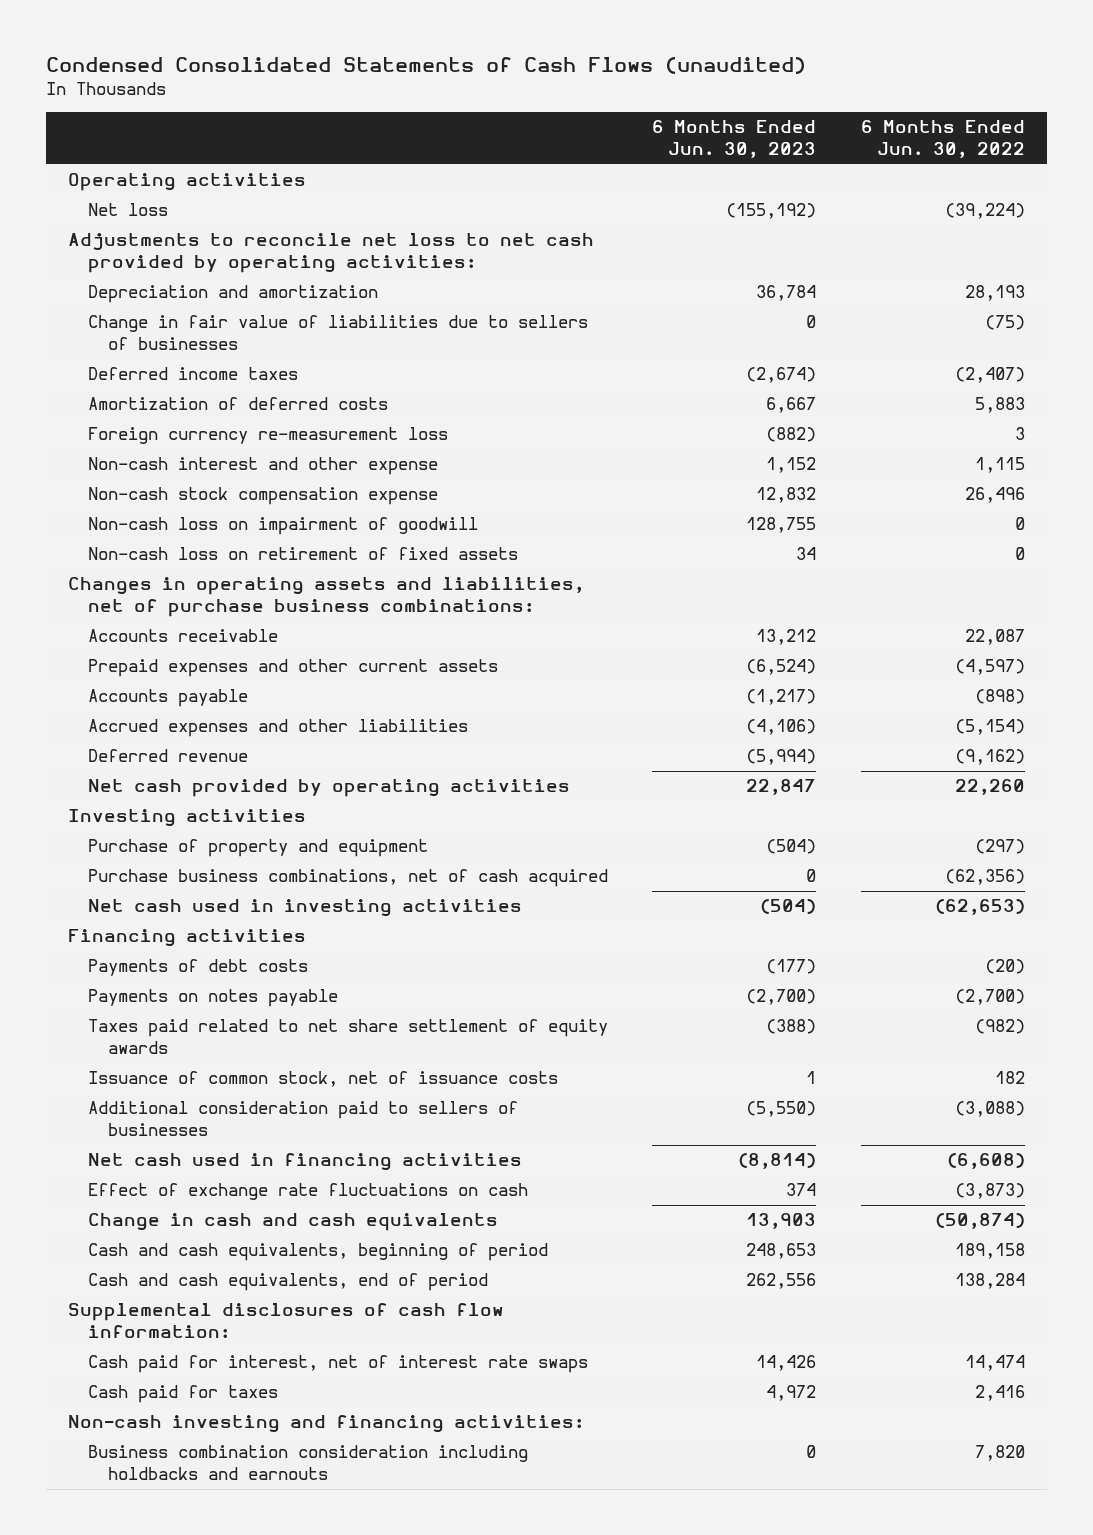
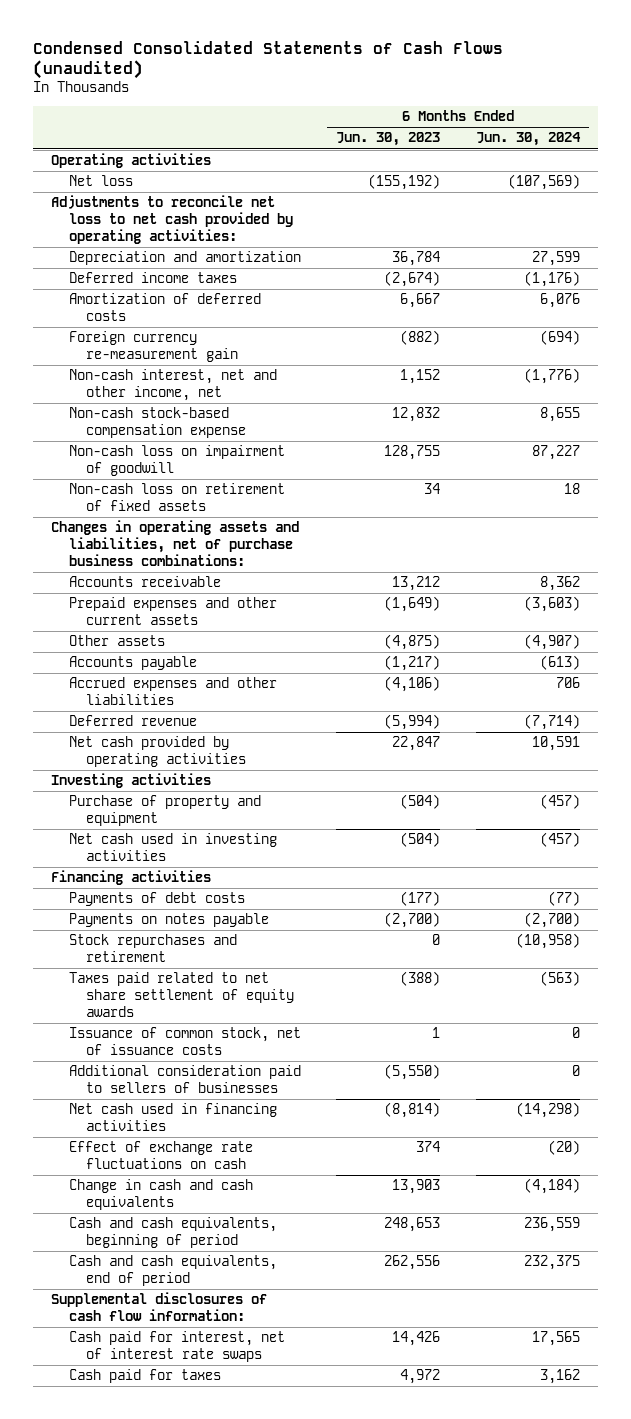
[860,120,1025,159] 6 Months Ended Jun. 30, 2022 -> none
none -> [475,132,581,147] Jun. 30, 2024
[87,315,588,351] Change in fair value of liabilities due to sellers of businesses -> none
[87,427,448,445] Foreign currency re-measurement loss -> [68,331,239,363] Foreign currency re-measurement gain
[87,457,438,476] Non-cash interest and other expense -> [68,369,277,402] Non-cash interest, net and other income, net
[87,487,438,506] Non-cash stock compensation expense -> [68,407,247,439] Non-cash stock-based compensation expense
[746,659,817,676] (6,524) -> [384,596,441,613] (1,649)
none -> [68,635,165,647] Other assets
[87,869,608,888] Purchase business combinations, net of cash acquired -> none
none -> [68,934,237,963] Stock repurchases and retirement
[67,1415,584,1434] Non-cash investing and financing activities: -> none
[87,1445,528,1481] Business combination consideration including holdbacks and earnouts -> none

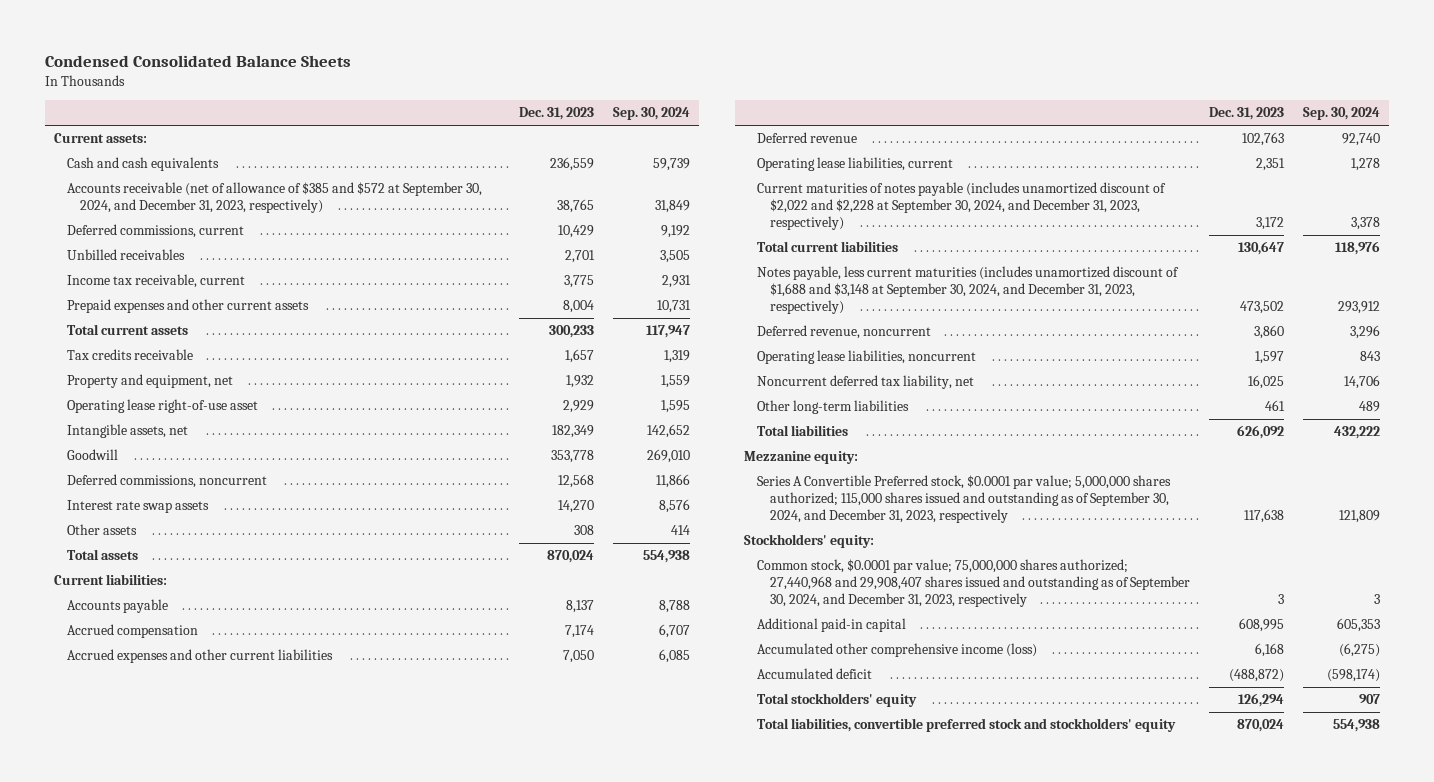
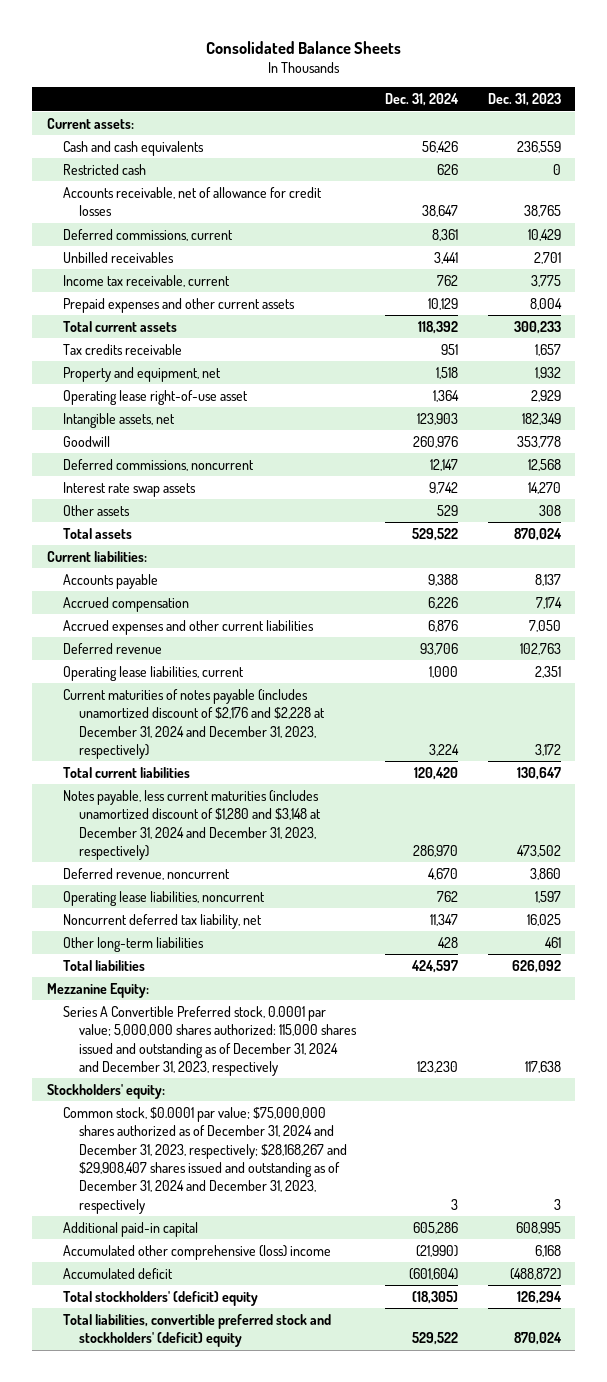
[44,54,351,67] Condensed Consolidated Balance Sheets -> [205,40,401,54] Consolidated Balance Sheets
[612,107,690,121] Sep. 30, 2024 -> none
none -> [385,93,460,107] Dec. 31, 2024
none -> [62,163,146,175] Restricted cash
[67,182,483,214] Accounts receivable (net of allowance of $385 and $572 at September 30, 2024, and December 31, 2023, respectively) -> [62,186,322,217] Accounts receivable, net of allowance for credit losses
[756,182,1166,231] Current maturities of notes payable (includes unamortized discount of $2,022 and $2,228 at September 30, 2024, and December 31, 2023, respectively) -> [62,688,325,759] Current maturities of notes payable (includes unamortized discount of $2,176 and $2,228 at December 31, 2024 and December 31, 2023, respectively)
[756,266,1179,315] Notes payable, less current maturities (includes unamortized discount of $1,688 and $3,148 at September 30, 2024, and December 31, 2023, respectively) -> [62,789,321,860] Notes payable, less current maturities (includes unamortized discount of $1,280 and $3,148 at December 31, 2024 and December 31, 2023, respectively)
[743,451,858,465] Mezzanine equity: -> [46,982,149,998] Mezzanine Equity:
[756,475,1171,524] Series A Convertible Preferred stock, $0.0001 par value; 5,000,000 shares authorized; 115,000 shares issued and outstanding as of September 30, 2024, and December 31, 2023, respectively -> [62,1005,357,1076] Series A Convertible Preferred stock, 0.0001 par value; 5,000,000 shares authorized: 115,000 shares issued and outstanding as of December 31, 2024 and December 31, 2023, respectively
[756,559,1190,608] Common stock, $0.0001 par value; 75,000,000 shares authorized; 27,440,968 and 29,908,407 shares issued and outstanding as of September 30, 2024, and December 31, 2023, respectively -> [62,1106,347,1214] Common stock, $0.0001 par value; $75,000,000 shares authorized as of December 31, 2024 and December 31, 2023, respectively; $28,168,267 and $29,908,407 shares issued and outstanding as of December 31, 2024 and December 31, 2023, respectively
[756,643,1037,658] Accumulated other comprehensive income (loss) -> [62,1244,331,1260] Accumulated other comprehensive (loss) income
[756,693,917,708] Total stockholders' equity -> [62,1290,258,1306] Total stockholders' (deficit) equity
[756,718,1176,733] Total liabilities, convertible preferred stock and stockholders' equity -> [62,1313,331,1348] Total liabilities, convertible preferred stock and stockholders' (deficit) equity

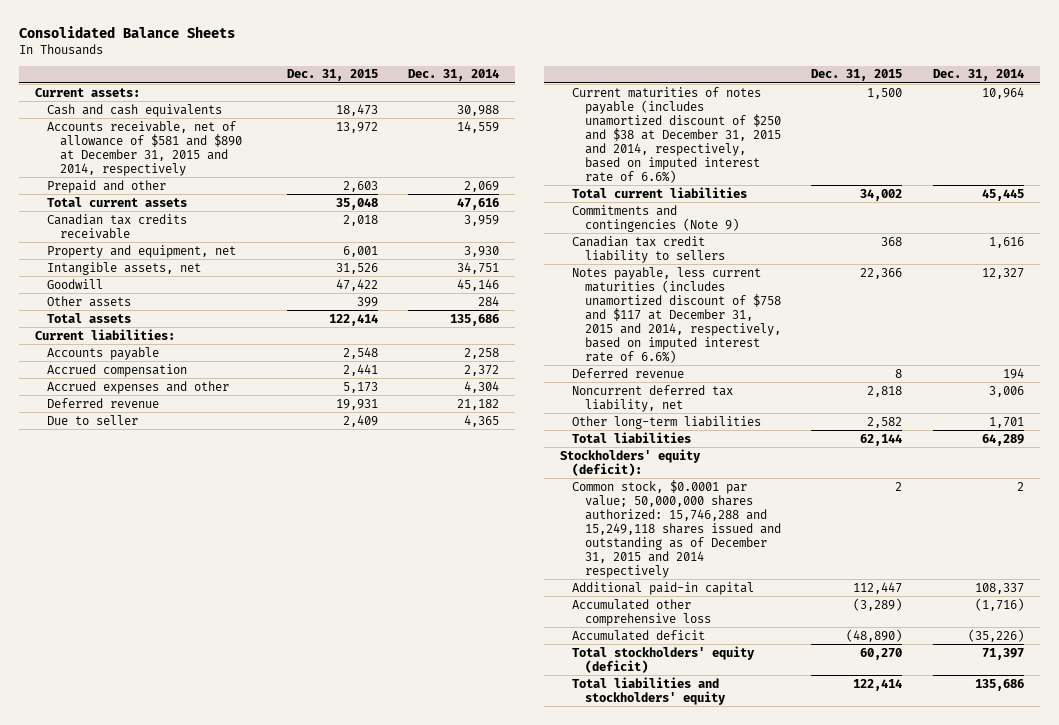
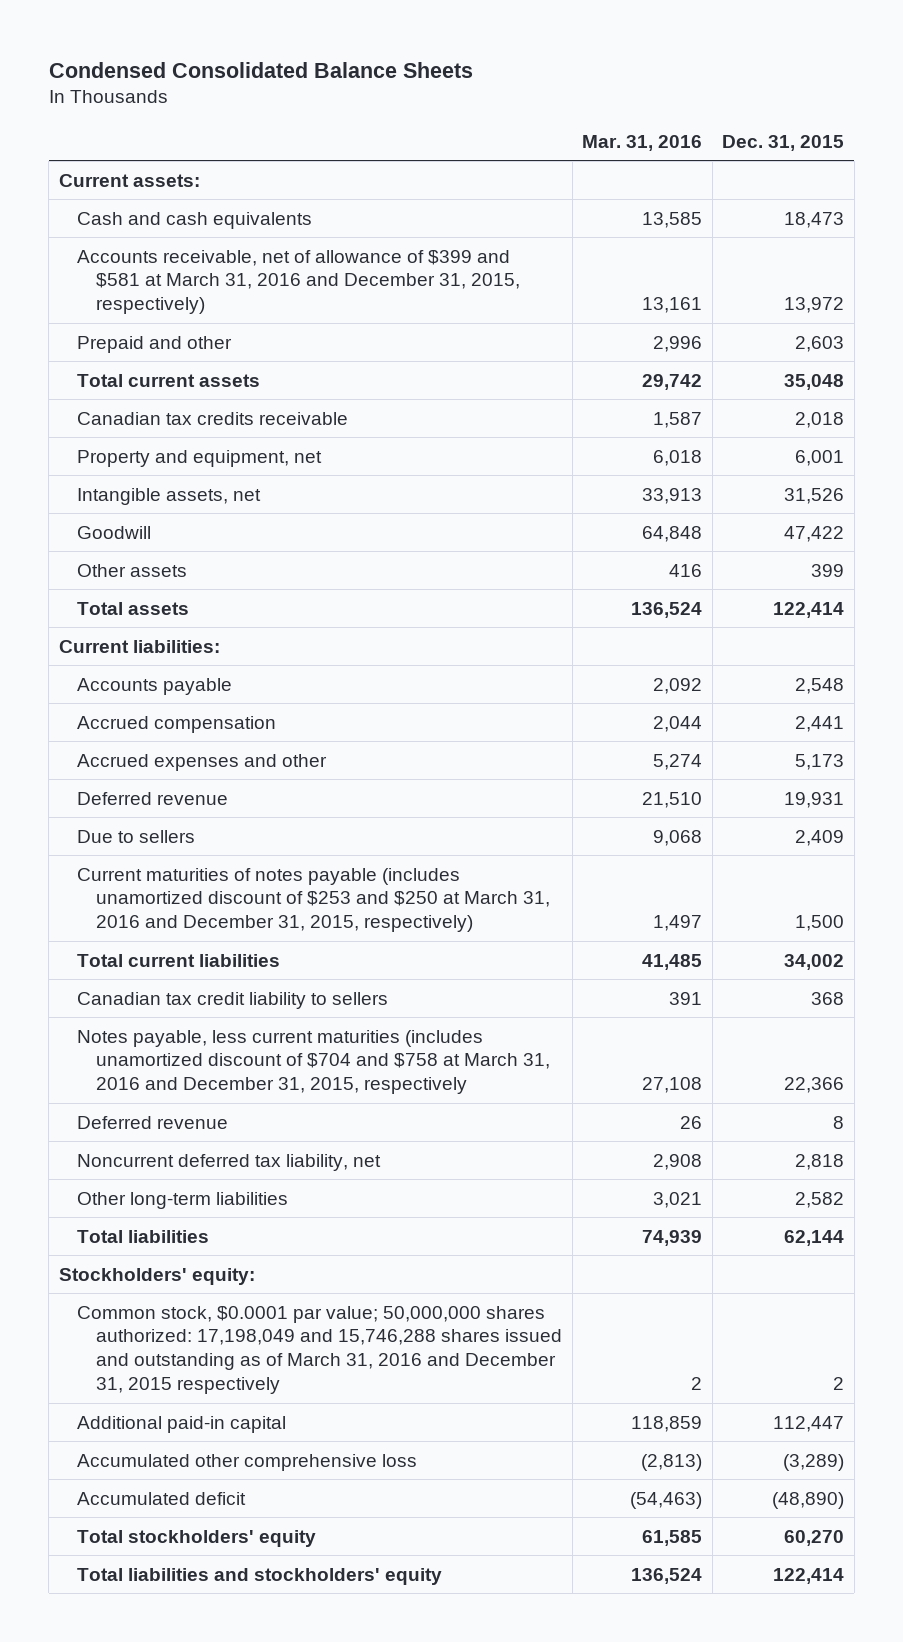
[19,25,236,38] Consolidated Balance Sheets -> [48,61,473,78] Condensed Consolidated Balance Sheets
[408,69,500,82] Dec. 31, 2014 -> none
none -> [582,134,703,151] Mar. 31, 2016
[47,120,242,176] Accounts receivable, net of allowance of $581 and $890 at December 31, 2015 and 2014, respectively -> [77,249,521,315] Accounts receivable, net of allowance of $399 and $581 at March 31, 2016 and December 31, 2015, respectively)
[47,414,139,425] Due to seller -> [77,829,196,843] Due to sellers
[572,86,781,184] Current maturities of notes payable (includes unamortized discount of $250 and $38 at December 31, 2015 and 2014, respectively, based on imputed interest rate of 6.6%) -> [77,867,551,933] Current maturities of notes payable (includes unamortized discount of $253 and $250 at March 31, 2016 and December 31, 2015, respectively)
[572,204,739,232] Commitments and contingencies (Note 9) -> none
[572,266,781,364] Notes payable, less current maturities (includes unamortized discount of $758 and $117 at December 31, 2015 and 2014, respectively, based on imputed interest rate of 6.6%) -> [77,1029,551,1095] Notes payable, less current maturities (includes unamortized discount of $704 and $758 at March 31, 2016 and December 31, 2015, respectively
[559,448,701,476] Stockholders' equity (deficit): -> [58,1267,255,1285] Stockholders' equity:
[572,479,781,579] Common stock, $0.0001 par value; 50,000,000 shares authorized: 15,746,288 and 15,249,118 shares issued and outstanding as of December 31, 2015 and 2014 respectively -> [77,1305,563,1394] Common stock, $0.0001 par value; 50,000,000 shares authorized: 17,198,049 and 15,746,288 shares issued and outstanding as of March 31, 2016 and December 31, 2015 respectively
[572,645,756,673] Total stockholders' equity (deficit) -> [77,1529,317,1547] Total stockholders' equity

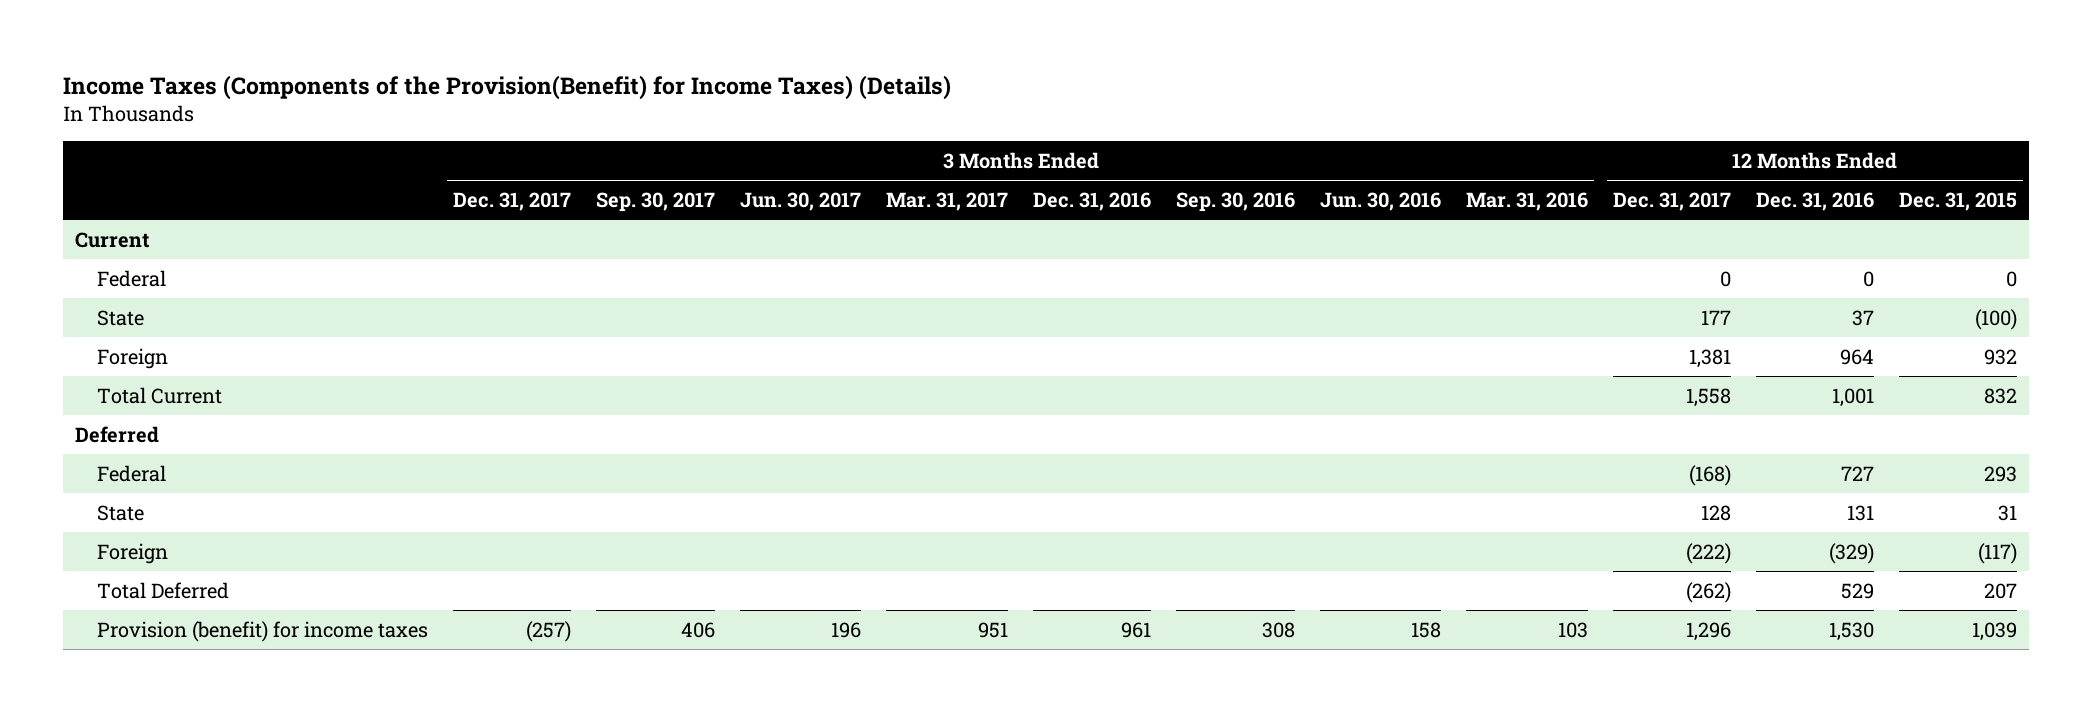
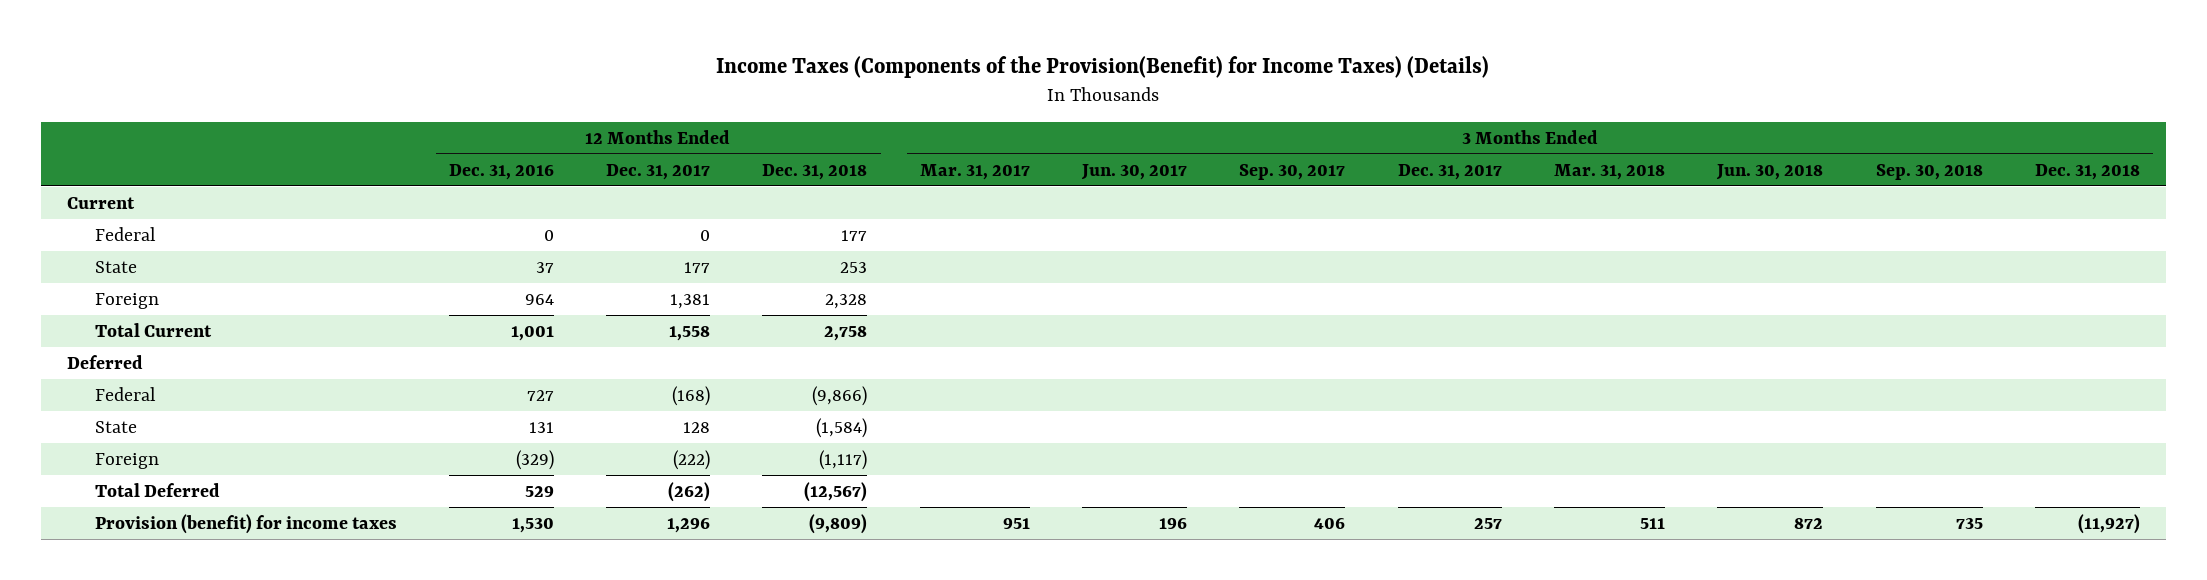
[1033,192,1152,212] Dec. 31, 2016 -> none
[1176,192,1296,213] Sep. 30, 2016 -> none
[1319,192,1441,212] Jun. 30, 2016 -> none
[1465,192,1588,212] Mar. 31, 2016 -> none
[1898,192,2017,212] Dec. 31, 2015 -> none
none -> [762,163,868,180] Dec. 31, 2018
none -> [1553,163,1665,180] Mar. 31, 2018
none -> [1716,163,1824,180] Jun. 30, 2018
none -> [1875,163,1983,180] Sep. 30, 2018
none -> [2034,163,2140,180] Dec. 31, 2018
[526,620,572,642] (257) -> [1473,517,1502,529] 257

